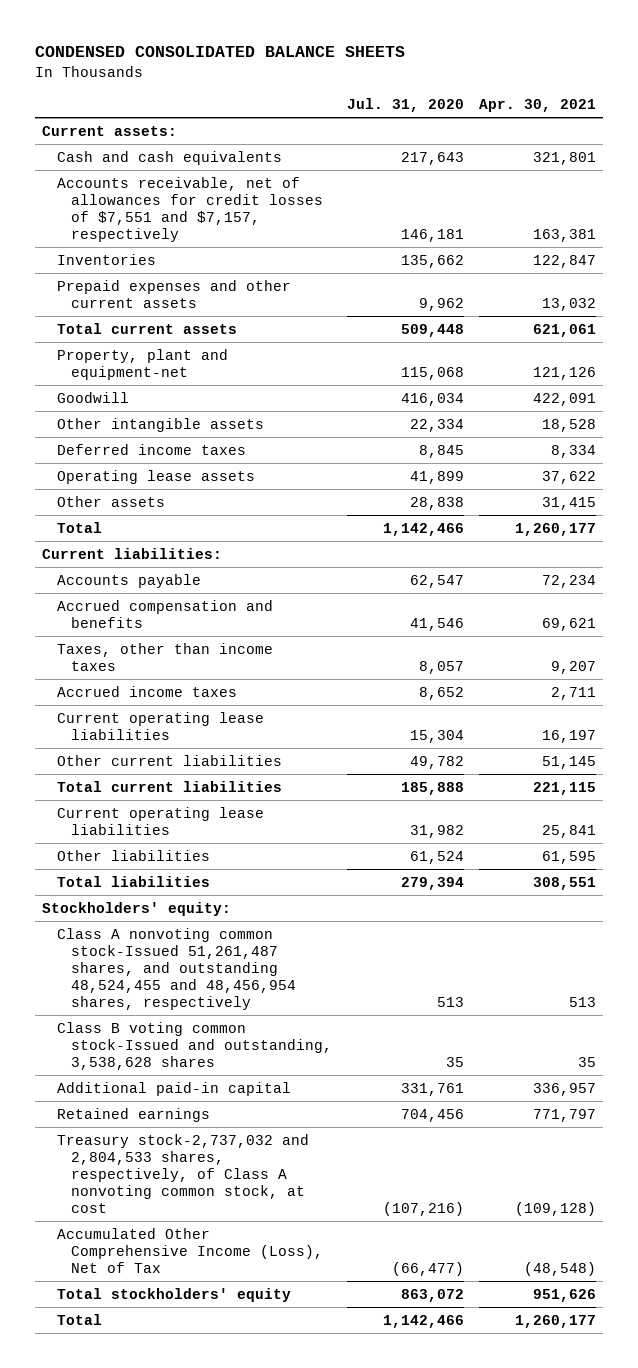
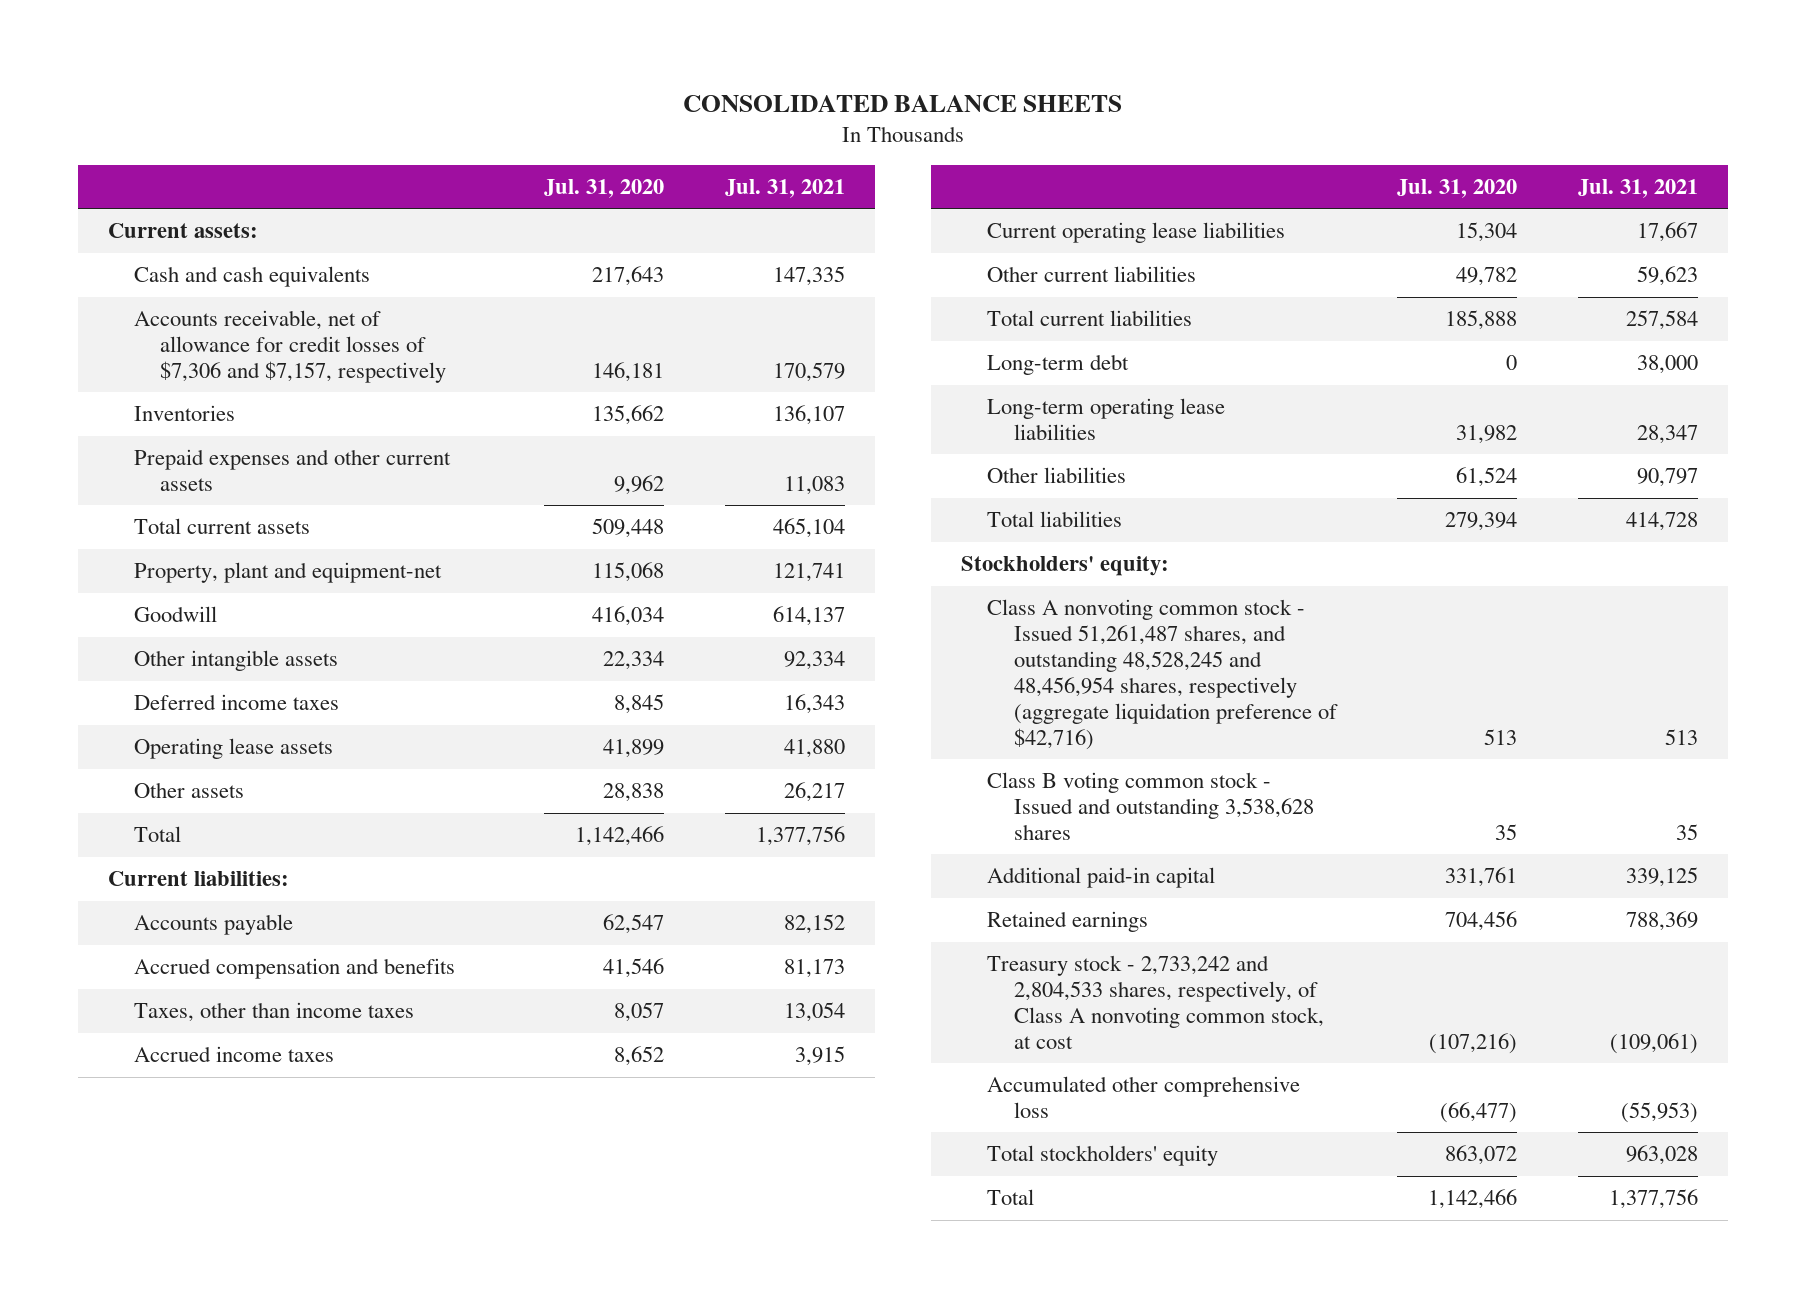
[34,46,405,58] CONDENSED CONSOLIDATED BALANCE SHEETS -> [682,95,1122,113] CONSOLIDATED BALANCE SHEETS
[478,98,596,112] Apr. 30, 2021 -> none
none -> [724,178,845,198] Jul. 31, 2021
[56,176,323,242] Accounts receivable, net of allowances for credit losses of $7,551 and $7,157, respectively -> [134,310,447,383] Accounts receivable, net of allowance for credit losses of $7,306 and $7,157, respectively
none -> [987,354,1130,376] Long-term debt
[56,806,264,835] Current operating lease liabilities -> [987,398,1226,441] Long-term operating lease liabilities
[56,927,296,1010] Class A nonvoting common stock-Issued 51,261,487 shares, and outstanding 48,524,455 and 48,456,954 shares, respectively -> [987,599,1338,750] Class A nonvoting common stock - Issued 51,261,487 shares, and outstanding 48,528,245 and 48,456,954 shares, respectively (aggregate liquidation preference of $42,716)
[56,1021,332,1070] Class B voting common stock-Issued and outstanding, 3,538,628 shares -> [987,772,1314,840] Class B voting common stock - Issued and outstanding 3,538,628 shares
[56,1133,309,1213] Treasury stock-2,737,032 and 2,804,533 shares, respectively, of Class A nonvoting common stock, at cost -> [987,955,1324,1049] Treasury stock - 2,733,242 and 2,804,533 shares, respectively, of Class A nonvoting common stock, at cost
[56,1227,323,1273] Accumulated Other Comprehensive Income (Loss), Net of Tax -> [987,1076,1301,1119] Accumulated other comprehensive loss

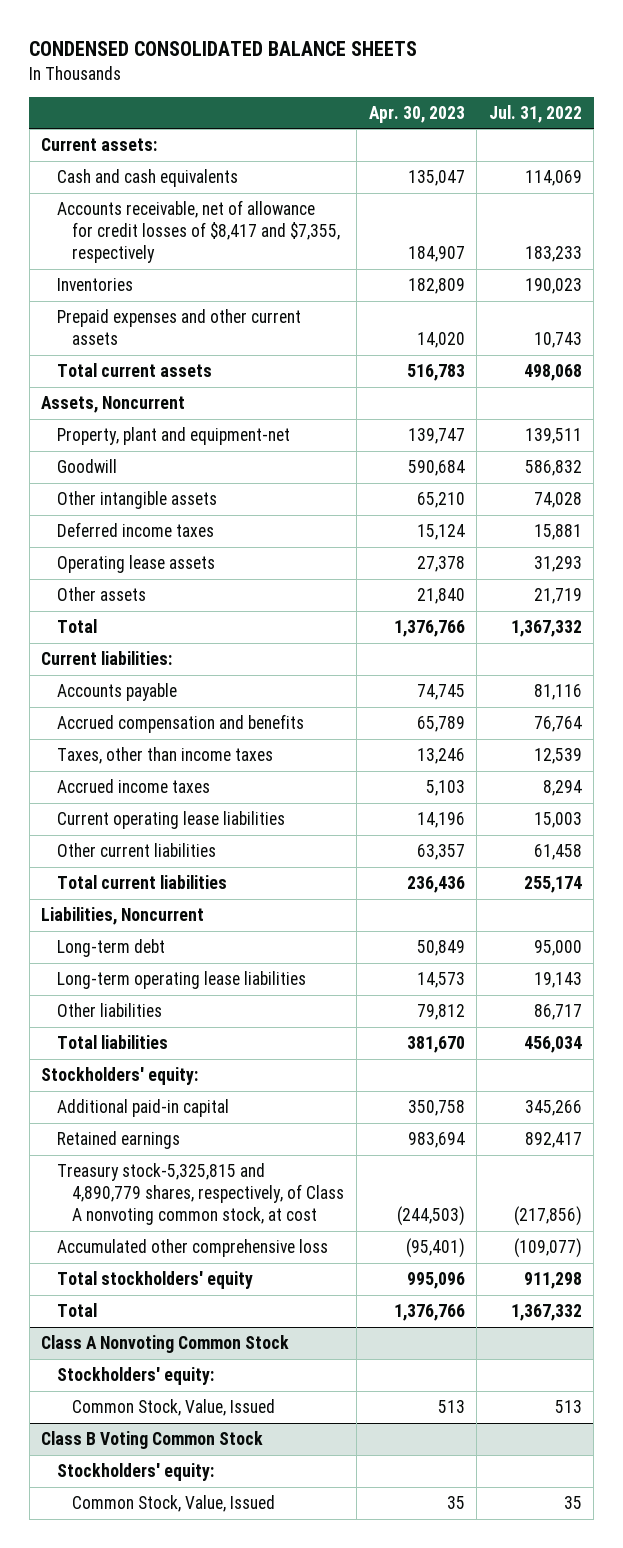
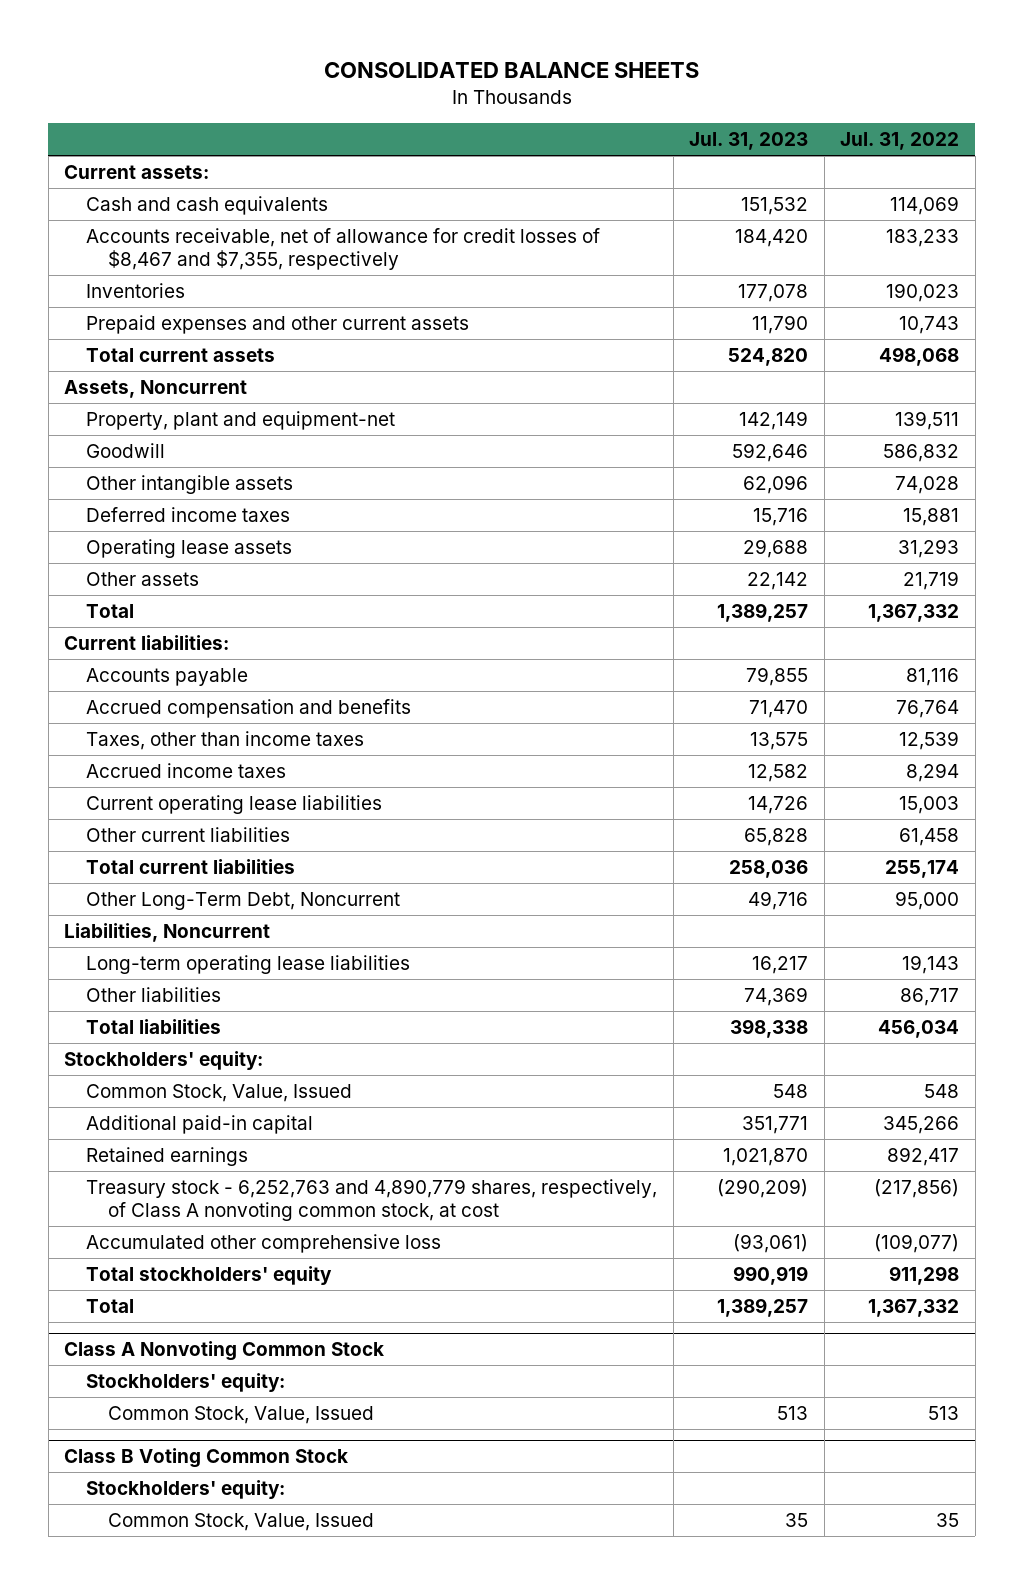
[29,41,418,57] CONDENSED CONSOLIDATED BALANCE SHEETS -> [323,61,699,78] CONSOLIDATED BALANCE SHEETS
[368,105,465,123] Apr. 30, 2023 -> none
none -> [689,132,809,151] Jul. 31, 2023
[56,199,341,264] Accounts receivable, net of allowance for credit losses of $8,417 and $7,355, respectively -> [86,228,601,270] Accounts receivable, net of allowance for credit losses of $8,467 and $7,355, respectively
none -> [86,892,401,911] Other Long-Term Debt, Noncurrent
[56,938,165,957] Long-term debt -> none
none -> [86,1084,353,1103] Common Stock, Value, Issued
[56,1162,345,1226] Treasury stock-5,325,815 and 4,890,779 shares, respectively, of Class A nonvoting common stock, at cost -> [86,1179,658,1221] Treasury stock - 6,252,763 and 4,890,779 shares, respectively, of Class A nonvoting common stock, at cost

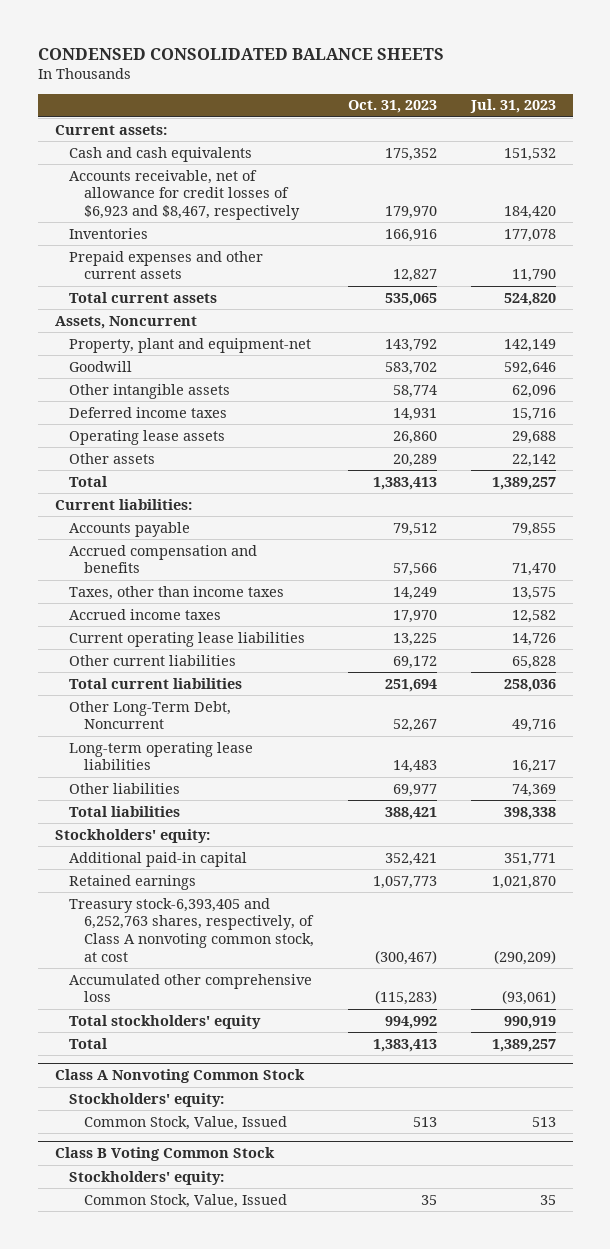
[323,61,699,78] CONSOLIDATED BALANCE SHEETS -> [37,47,444,60] CONDENSED CONSOLIDATED BALANCE SHEETS
[840,132,960,151] Jul. 31, 2022 -> none
none -> [347,100,437,114] Oct. 31, 2023
[86,228,601,270] Accounts receivable, net of allowance for credit losses of $8,467 and $7,355, respectively -> [69,169,300,221] Accounts receivable, net of allowance for credit losses of $6,923 and $8,467, respectively
[64,923,271,943] Liabilities, Noncurrent -> none
[86,1084,353,1103] Common Stock, Value, Issued -> none
[86,1179,658,1221] Treasury stock - 6,252,763 and 4,890,779 shares, respectively, of Class A nonvoting common stock, at cost -> [69,897,314,962] Treasury stock-6,393,405 and 6,252,763 shares, respectively, of Class A nonvoting common stock, at cost

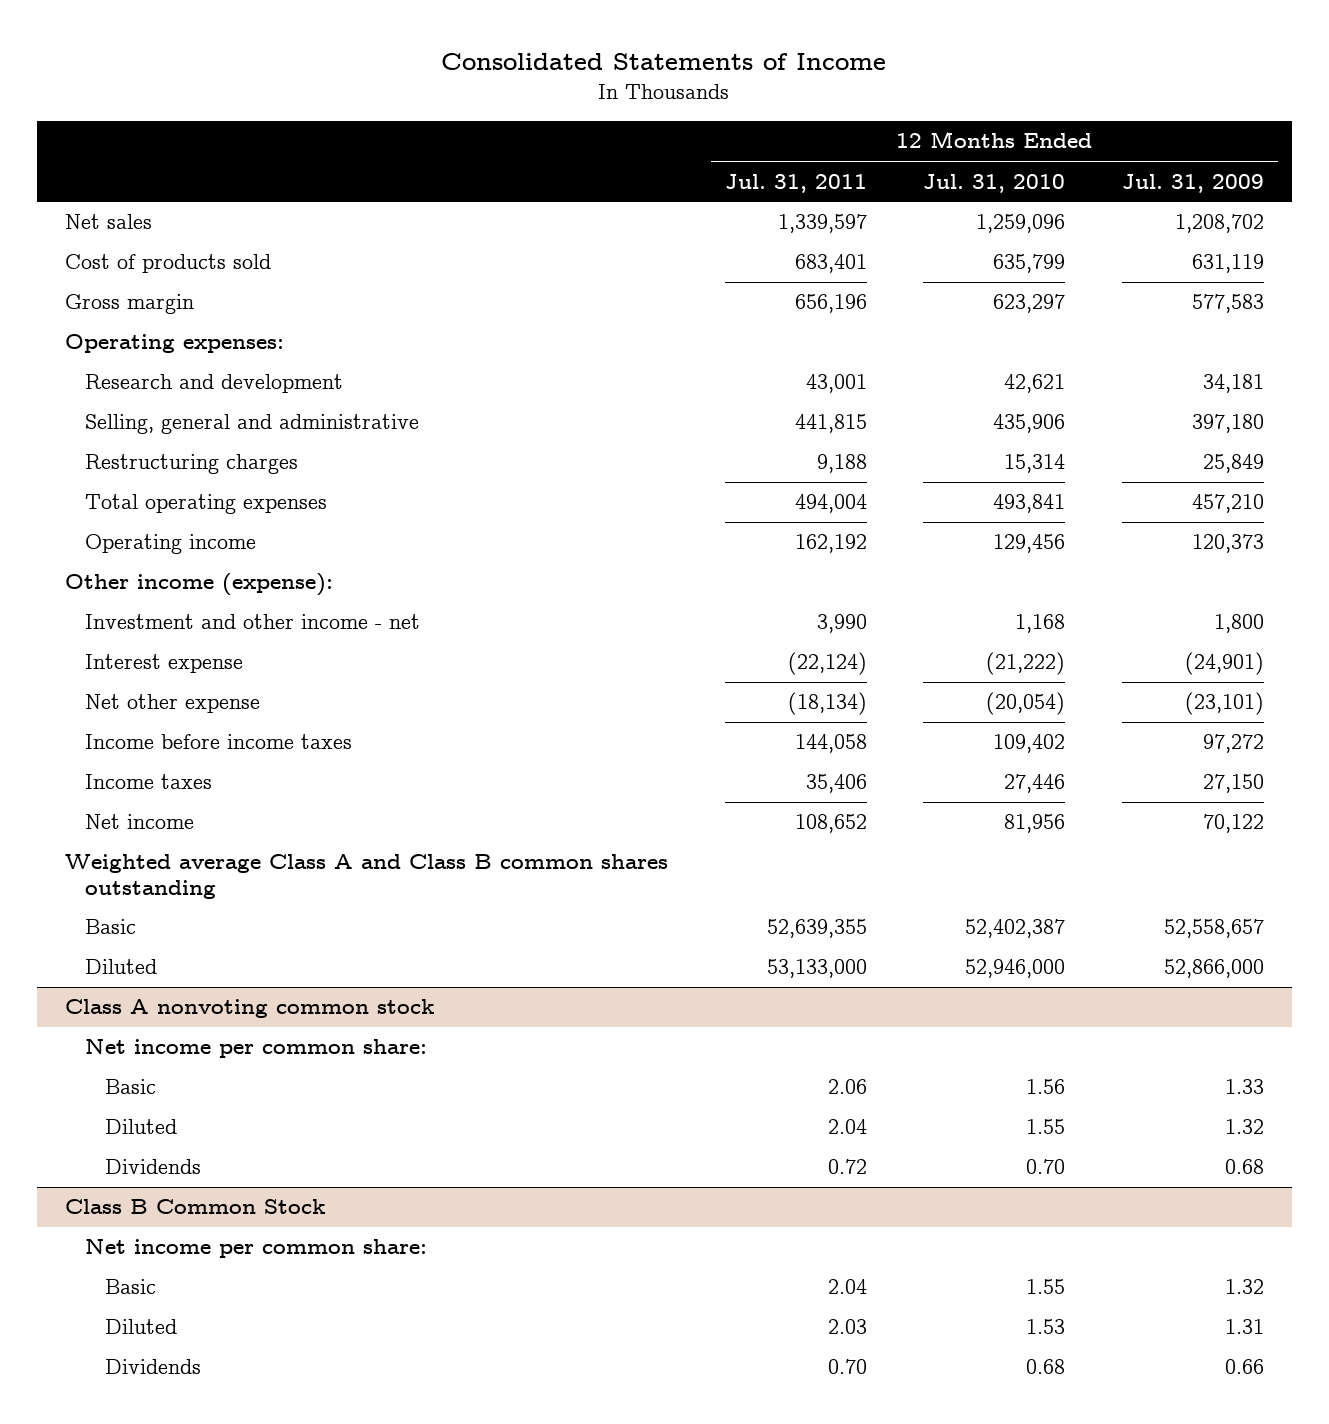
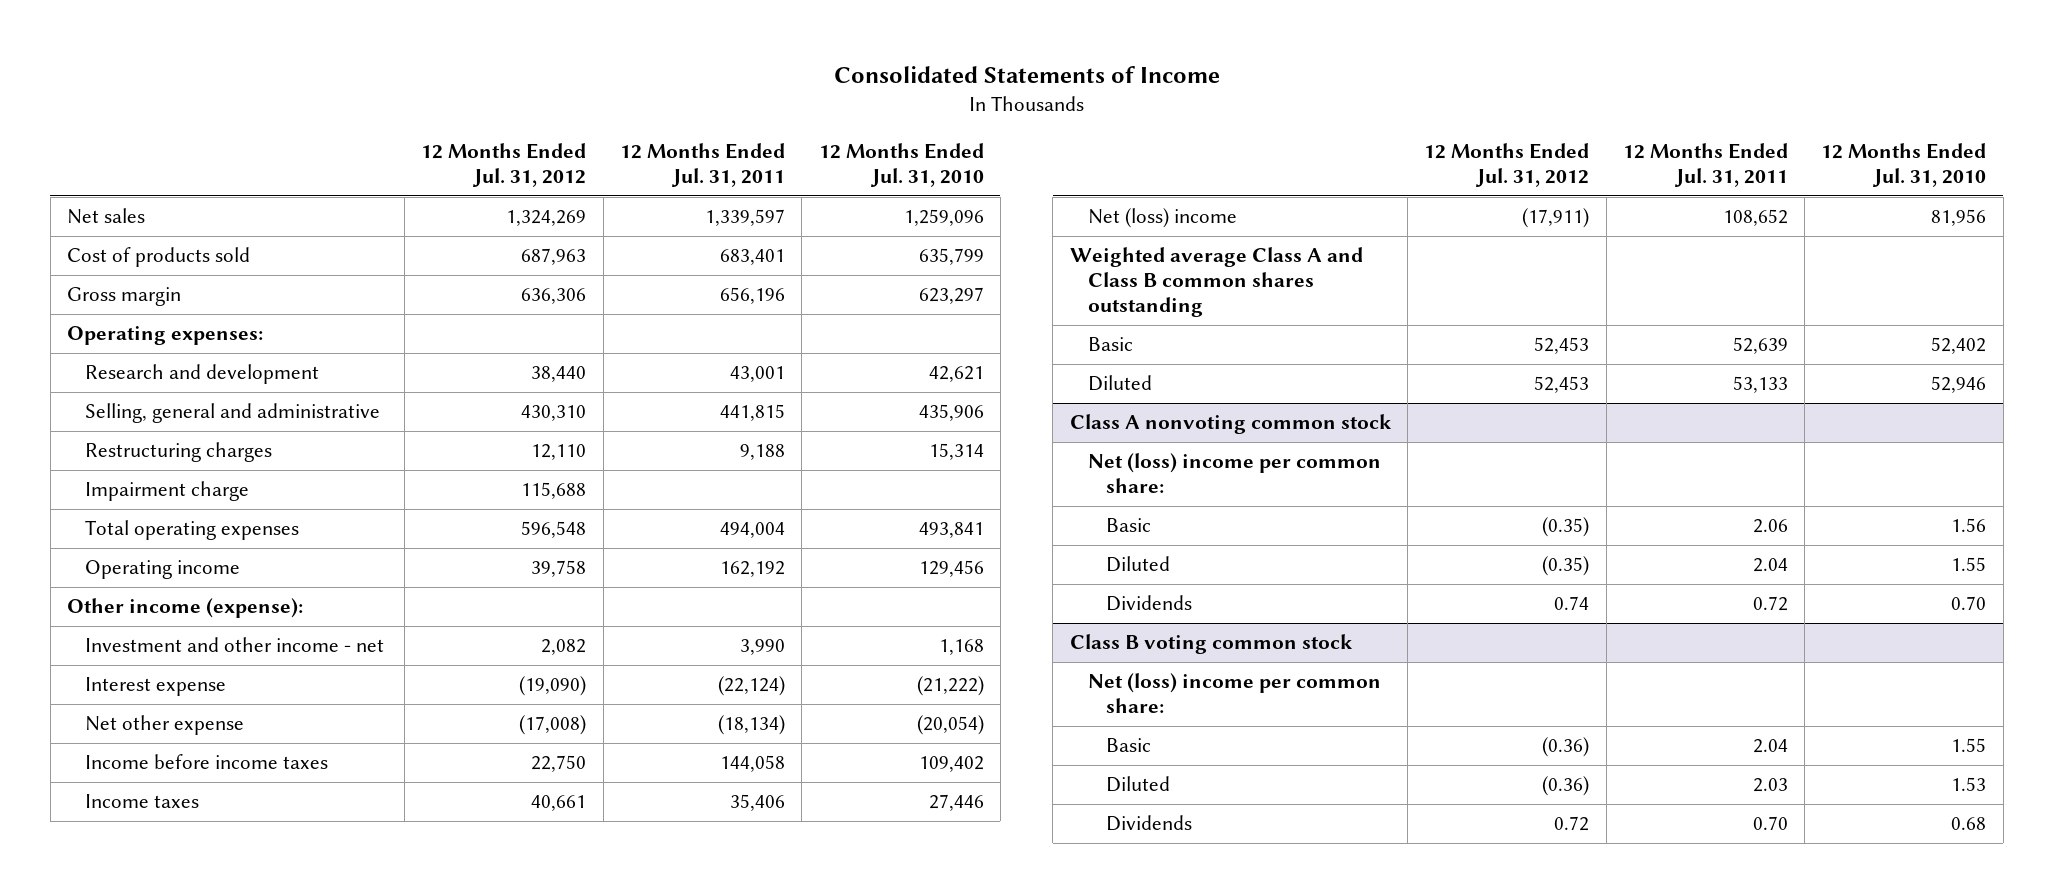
[1121,173,1264,193] Jul. 31, 2009 -> none
none -> [421,143,587,188] 12 Months Ended Jul. 31, 2012
none -> [84,481,249,502] Impairment charge
[85,814,195,830] Net income -> [1087,208,1237,229] Net (loss) income
[766,919,867,939] 52,639,355 -> [1732,337,1788,355] 52,639
[965,919,1066,939] 52,402,387 -> [1931,337,1987,355] 52,402
[766,959,867,979] 53,133,000 -> [1732,376,1788,394] 53,133
[965,959,1066,979] 52,946,000 -> [1931,376,1987,394] 52,946
[85,1039,428,1059] Net income per common share: -> [1087,453,1381,494] Net (loss) income per common share:
[65,1199,327,1215] Class B Common Stock -> [1069,634,1353,655] Class B voting common stock
[85,1239,428,1259] Net income per common share: -> [1087,673,1381,714] Net (loss) income per common share:

